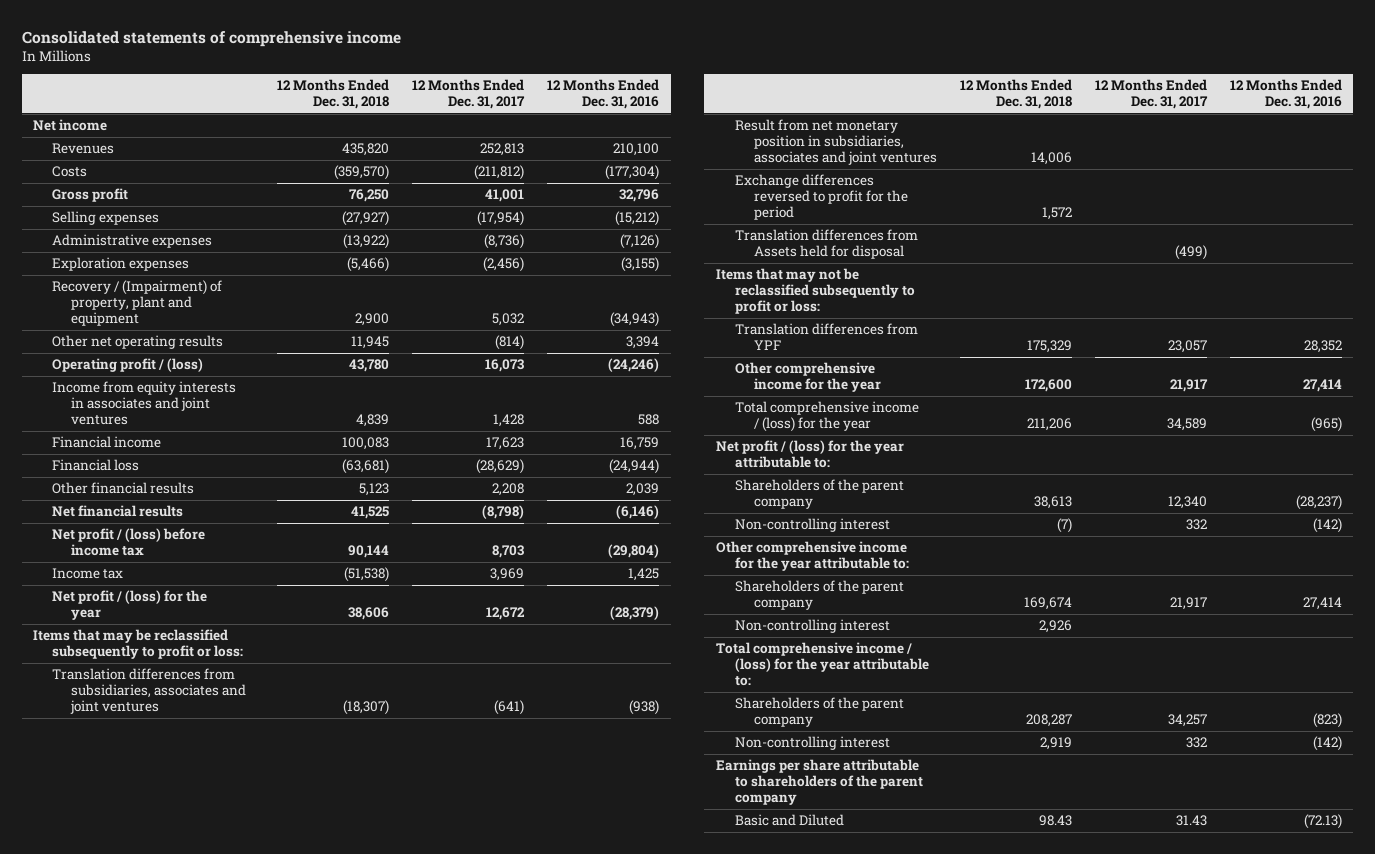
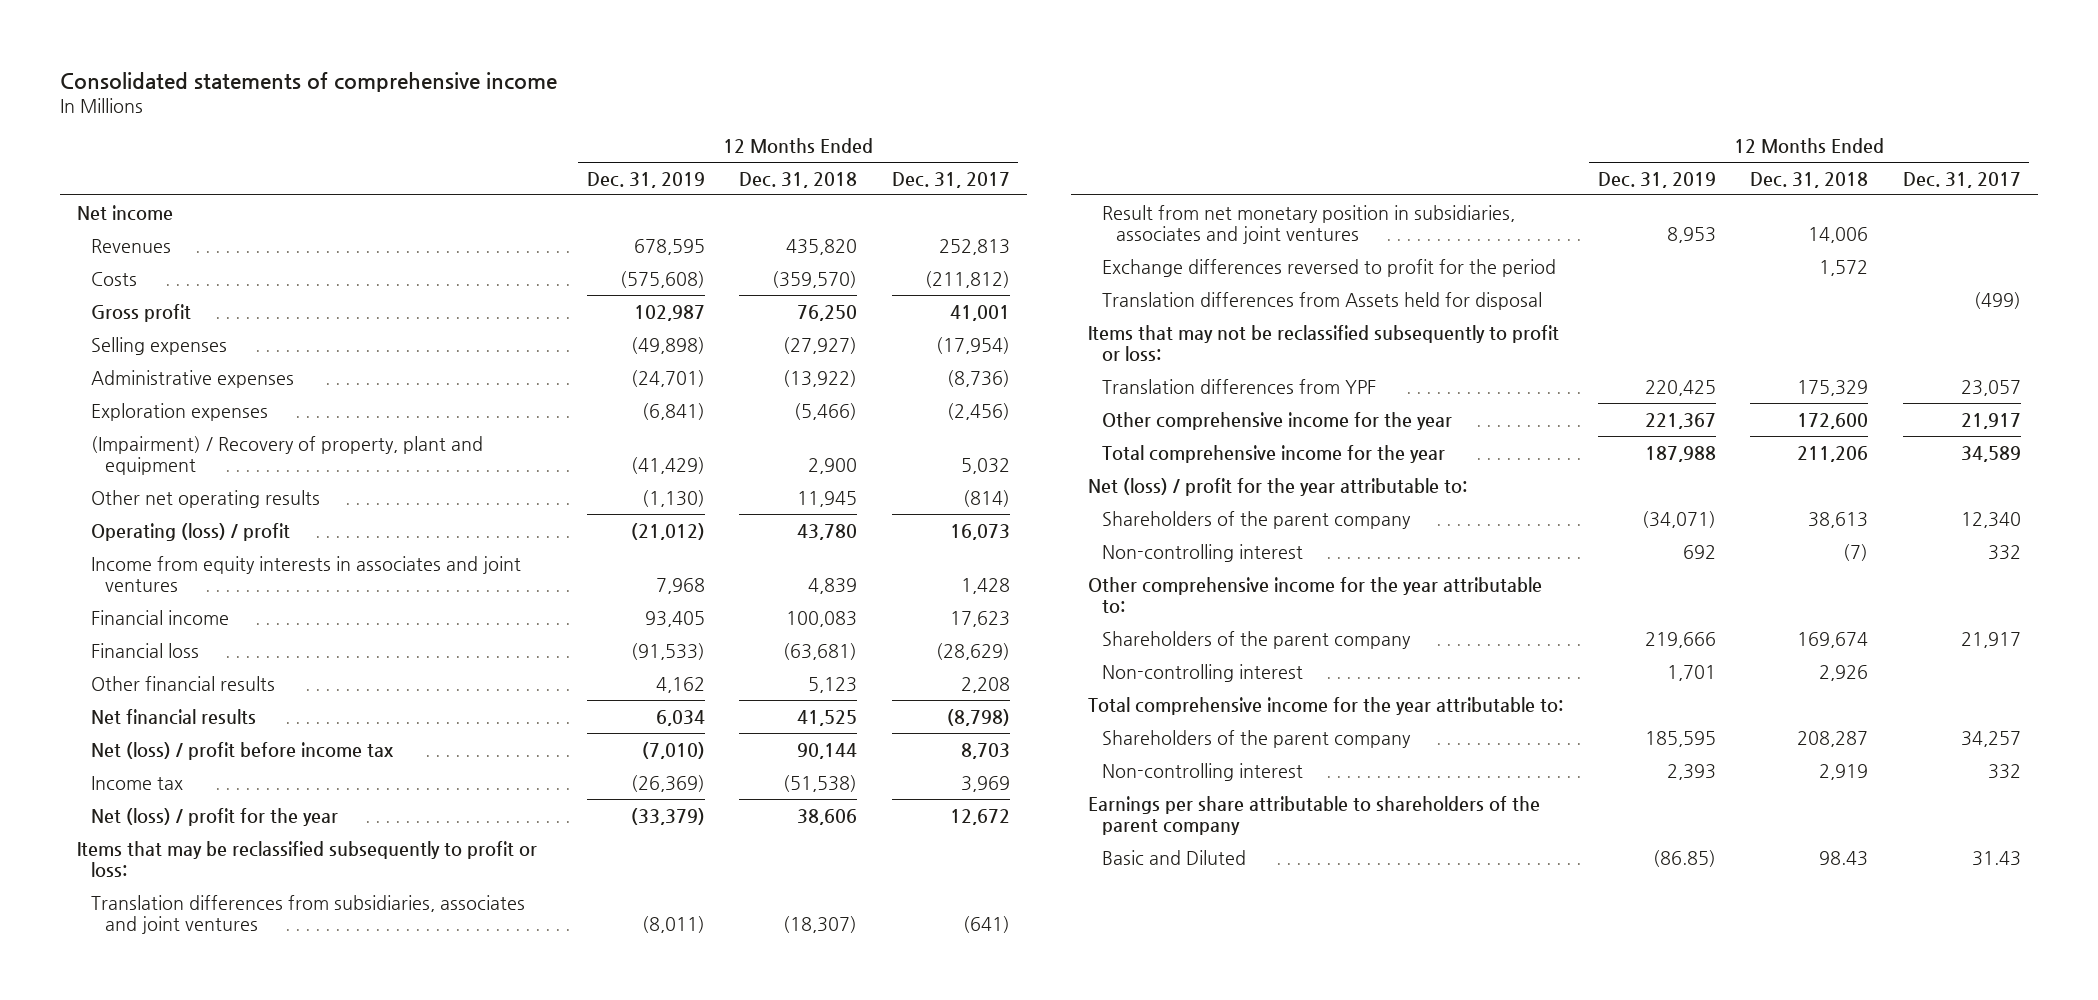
[547,79,660,110] 12 Months Ended Dec. 31, 2016 -> none
none -> [586,171,705,188] Dec. 31, 2019
[52,280,223,327] Recovery / (Impairment) of property, plant and equipment -> [91,435,484,476] (Impairment) / Recovery of property, plant and equipment
[52,358,204,373] Operating profit / (loss) -> [91,522,291,541] Operating (loss) / profit
[52,528,206,557] Net profit / (loss) before income tax -> [91,741,395,760] Net (loss) / profit before income tax
[52,590,208,621] Net profit / (loss) for the year -> [91,807,339,826] Net (loss) / profit for the year
[734,401,919,433] Total comprehensive income / (loss) for the year -> [1102,444,1446,463] Total comprehensive income for the year
[715,440,904,469] Net profit / (loss) for the year attributable to: -> [1088,477,1468,496] Net (loss) / profit for the year attributable to:
[715,642,929,687] Total comprehensive income / (loss) for the year attributable to: -> [1088,696,1564,715] Total comprehensive income for the year attributable to:

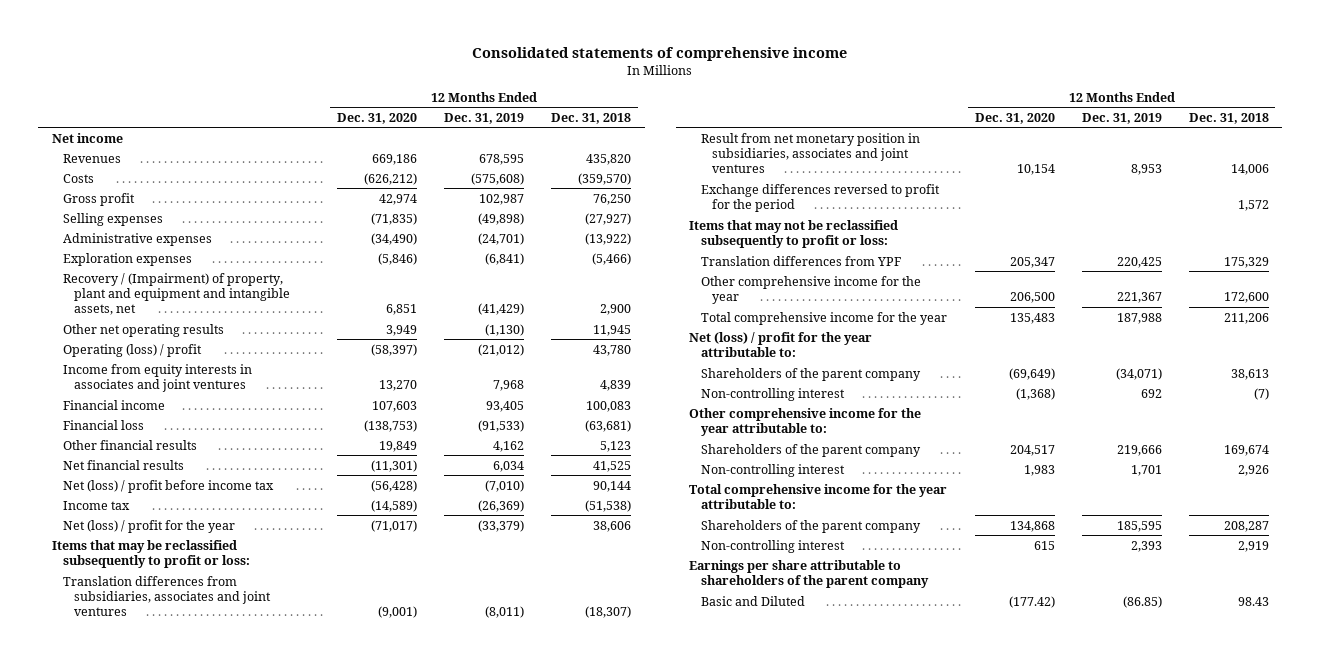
[891,171,1010,188] Dec. 31, 2017 -> none
none -> [337,112,418,124] Dec. 31, 2020
[91,435,484,476] (Impairment) / Recovery of property, plant and equipment -> [63,272,291,316] Recovery / (Impairment) of property, plant and equipment and intangible assets, net
[1102,291,1543,310] Translation differences from Assets held for disposal -> none

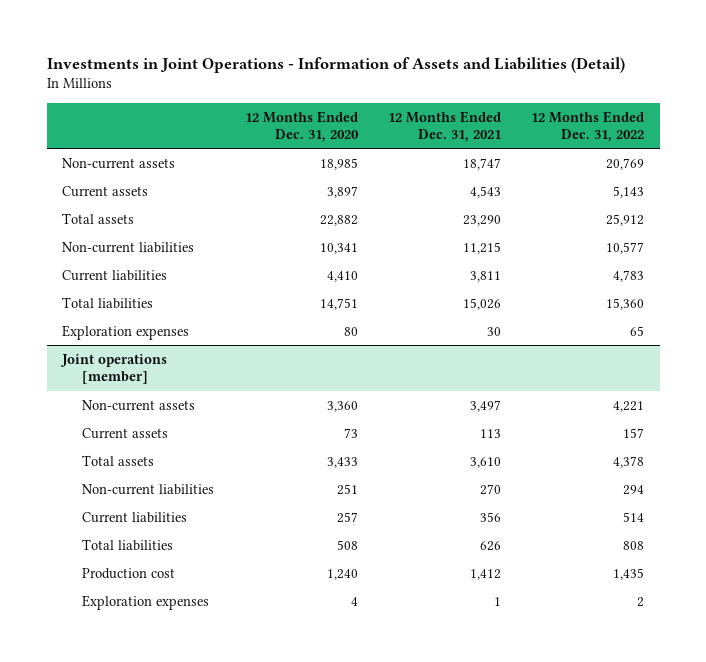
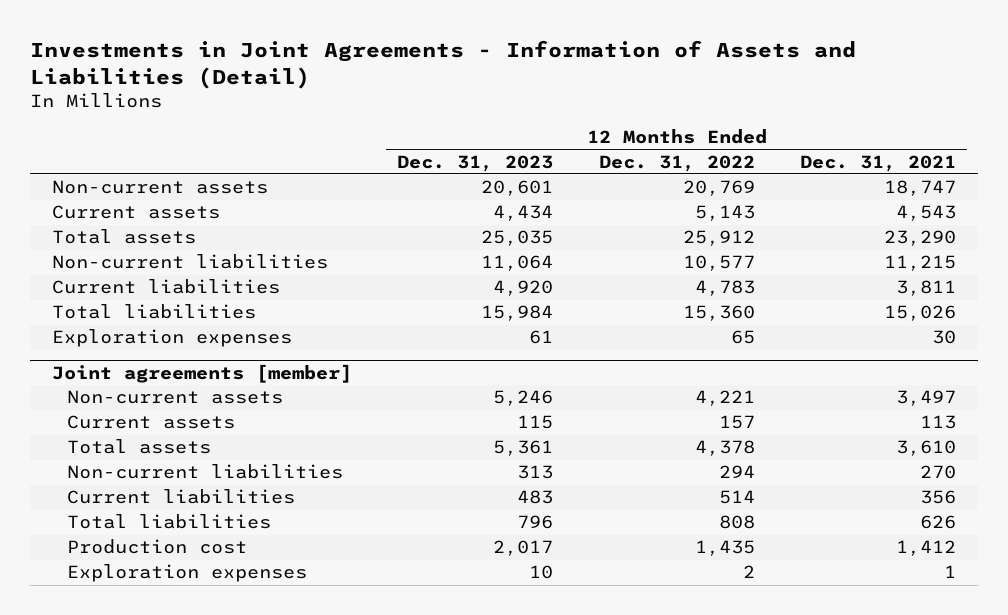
[46,56,625,73] Investments in Joint Operations - Information of Assets and Liabilities (Detail) -> [29,39,856,89] Investments in Joint Agreements - Information of Assets and Liabilities (Detail)
[244,110,359,142] 12 Months Ended Dec. 31, 2020 -> none
none -> [397,154,554,172] Dec. 31, 2023
[59,353,167,385] Joint operations [member] -> [52,363,353,383] Joint agreements [member]

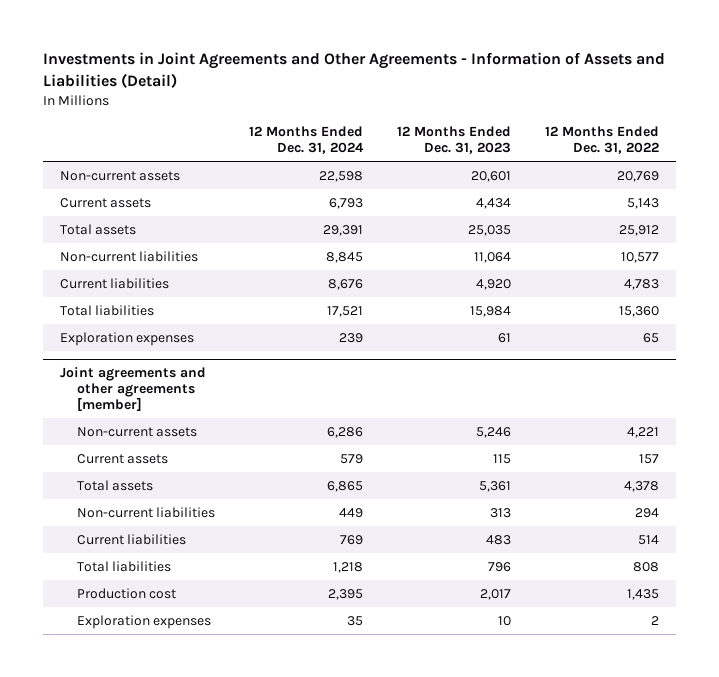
[29,39,856,89] Investments in Joint Agreements - Information of Assets and Liabilities (Detail) -> [42,52,665,88] Investments in Joint Agreements and Other Agreements - Information of Assets and Liabilities (Detail)
[799,154,956,172] Dec. 31, 2021 -> none
none -> [249,126,365,155] 12 Months Ended Dec. 31, 2024
[52,363,353,383] Joint agreements [member] -> [59,366,206,411] Joint agreements and other agreements [member]

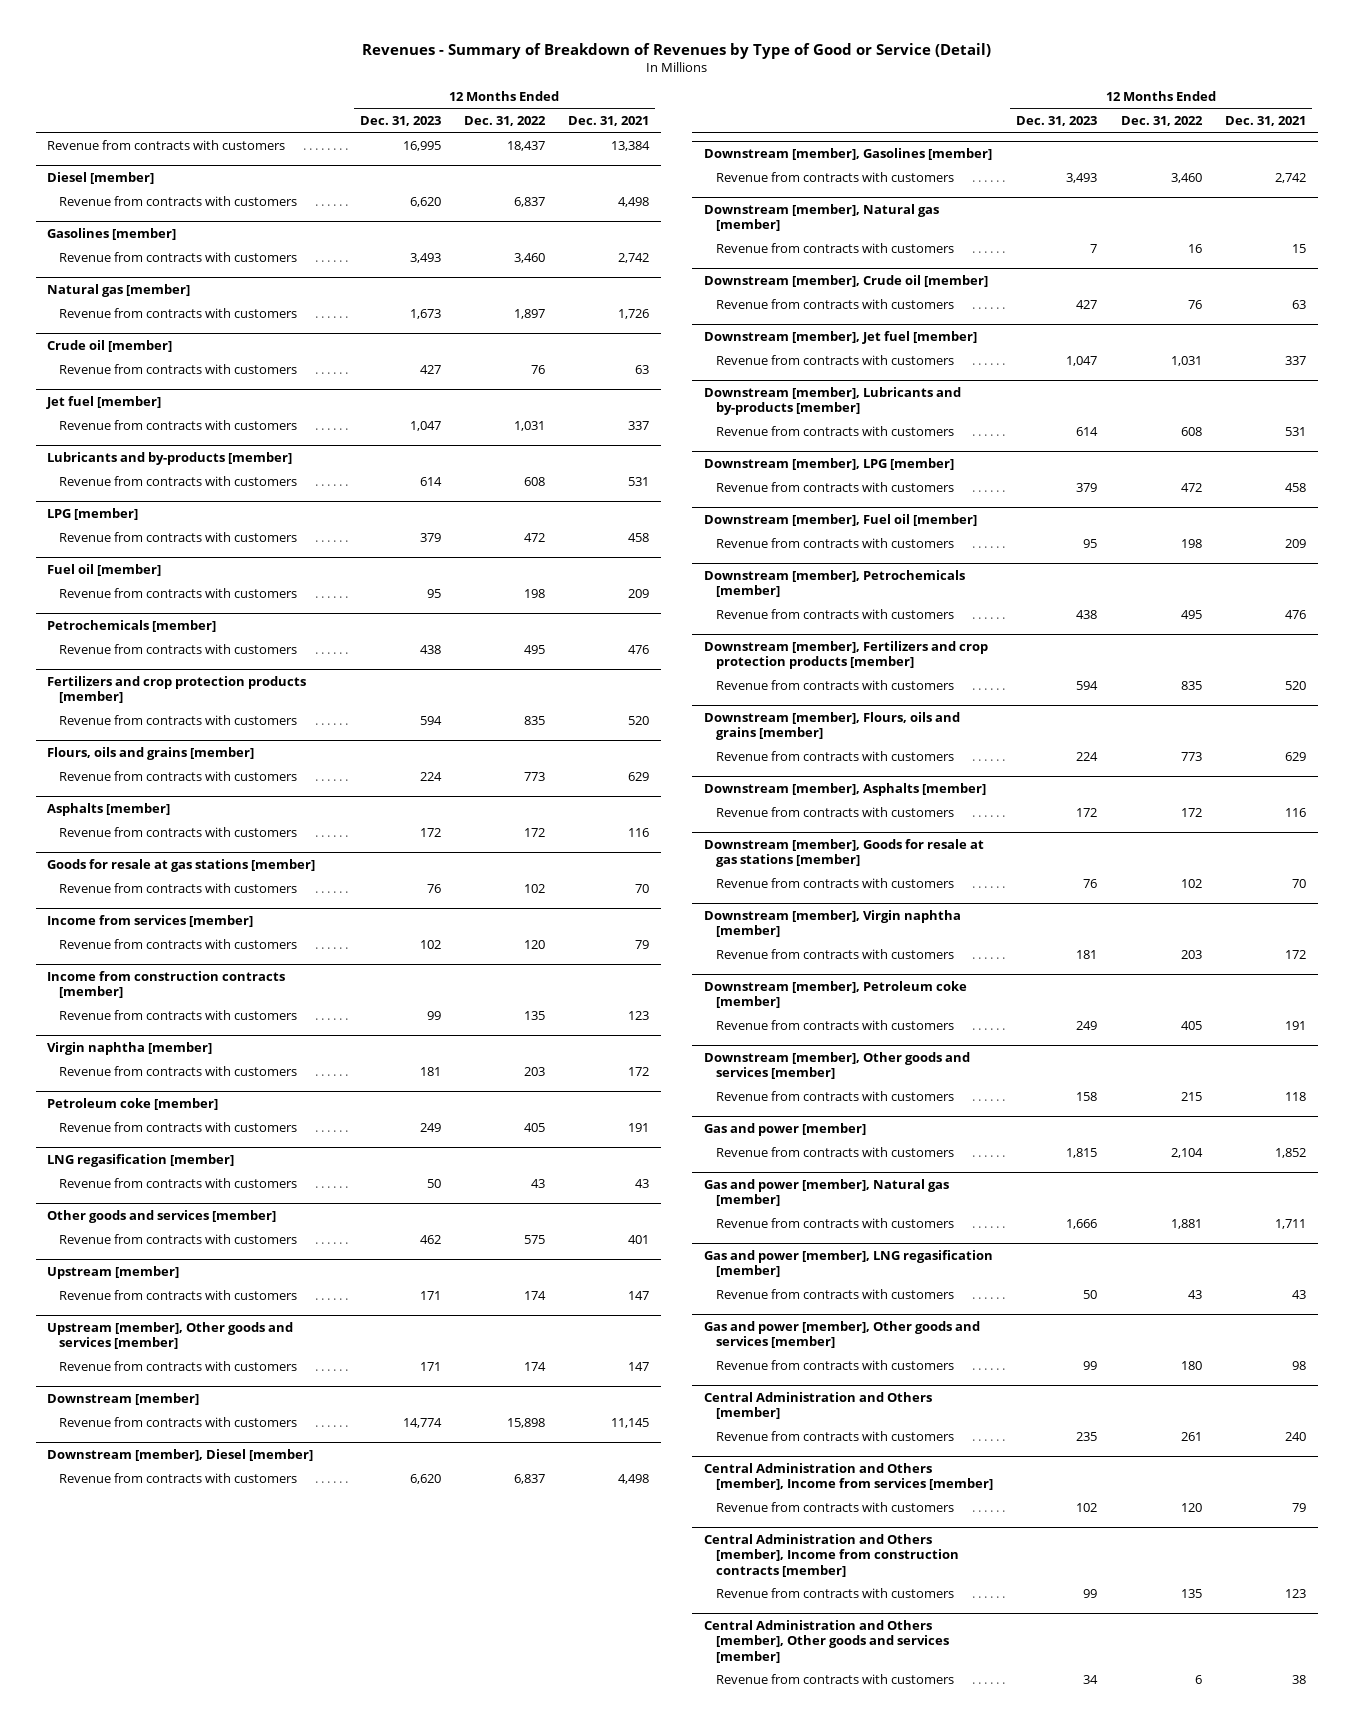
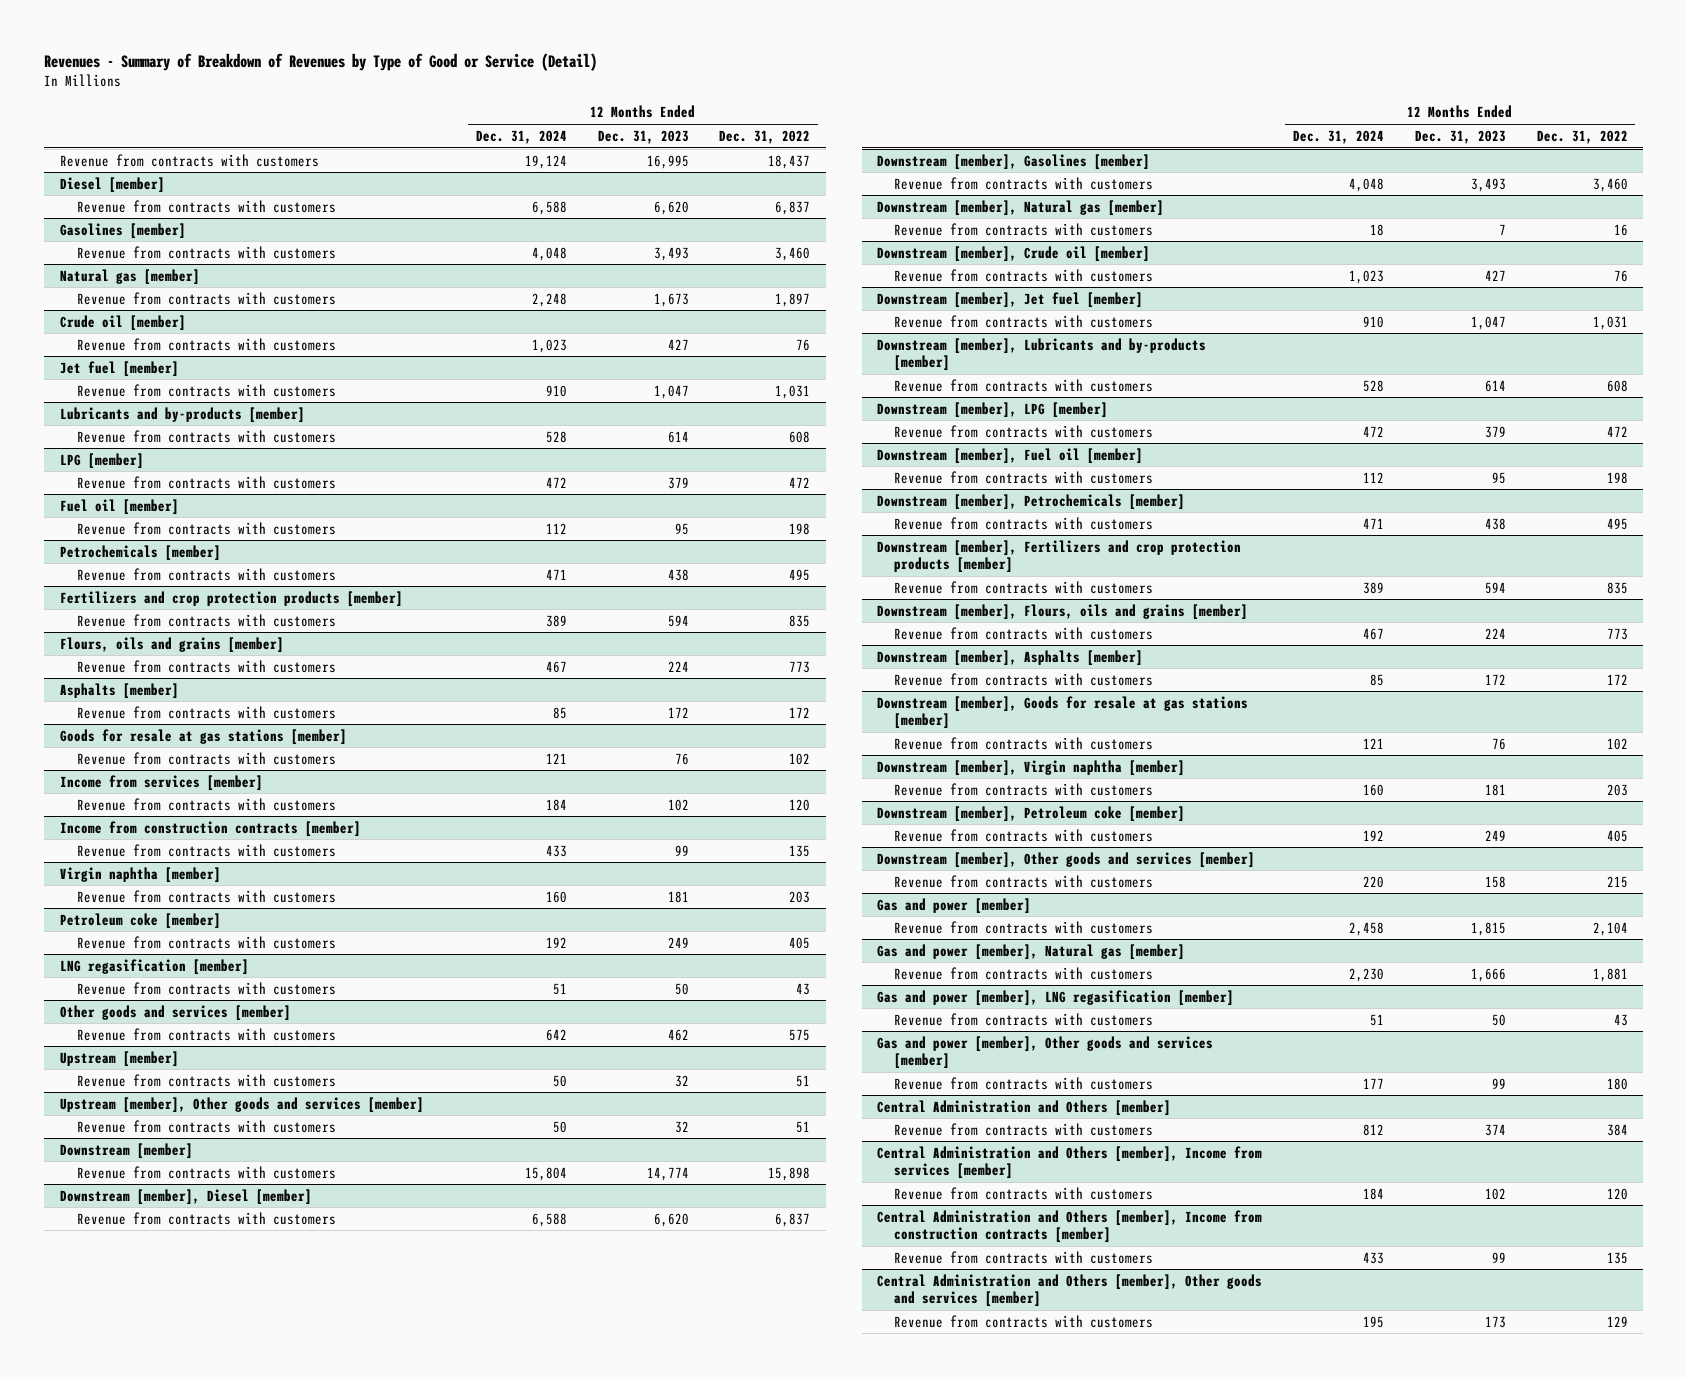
[568,116,650,127] Dec. 31, 2021 -> none
none -> [475,129,567,144] Dec. 31, 2024
[419,1291,441,1301] 171 -> [674,1074,689,1087] 32
[523,1291,546,1301] 174 -> [796,1074,811,1087] 51
[419,1362,441,1372] 171 -> [674,1120,689,1133] 32
[523,1362,546,1372] 174 -> [796,1120,811,1133] 51
[1076,1432,1098,1442] 235 -> [1484,1123,1506,1136] 374
[1180,1432,1202,1442] 261 -> [1606,1123,1628,1136] 384
[1083,1675,1099,1685] 34 -> [1484,1315,1506,1328] 173
[1194,1675,1202,1685] 6 -> [1606,1315,1628,1327] 129

